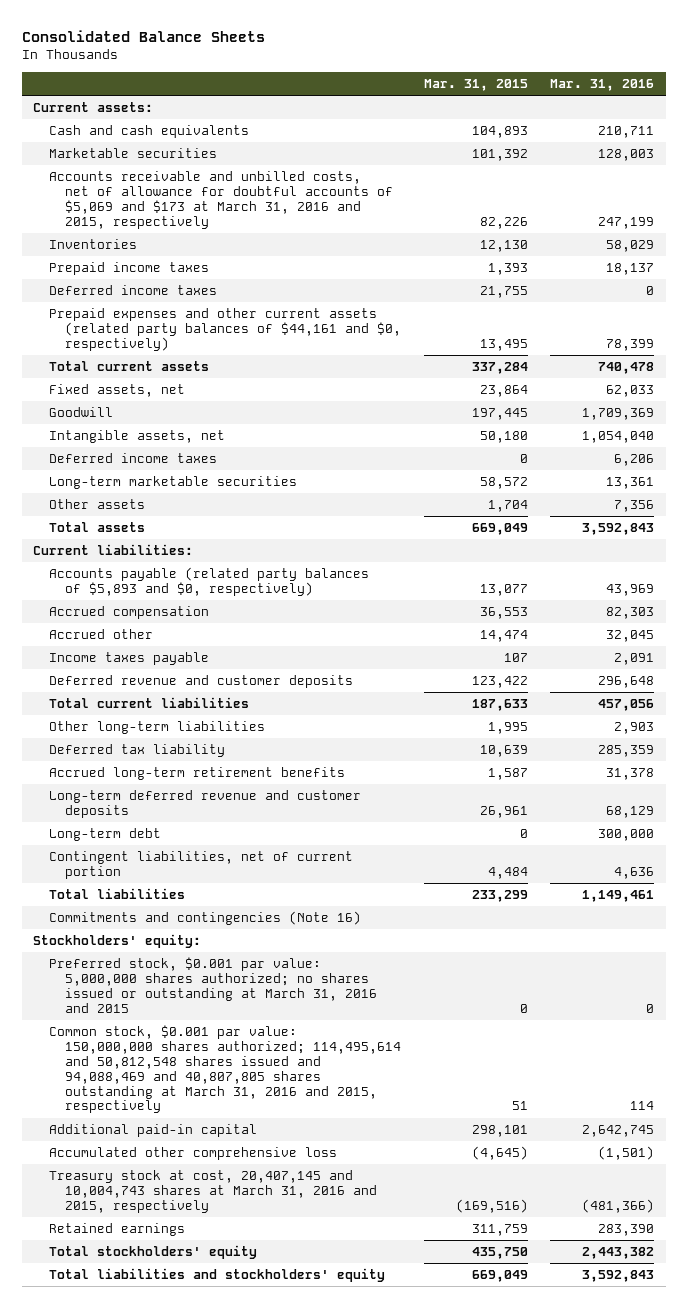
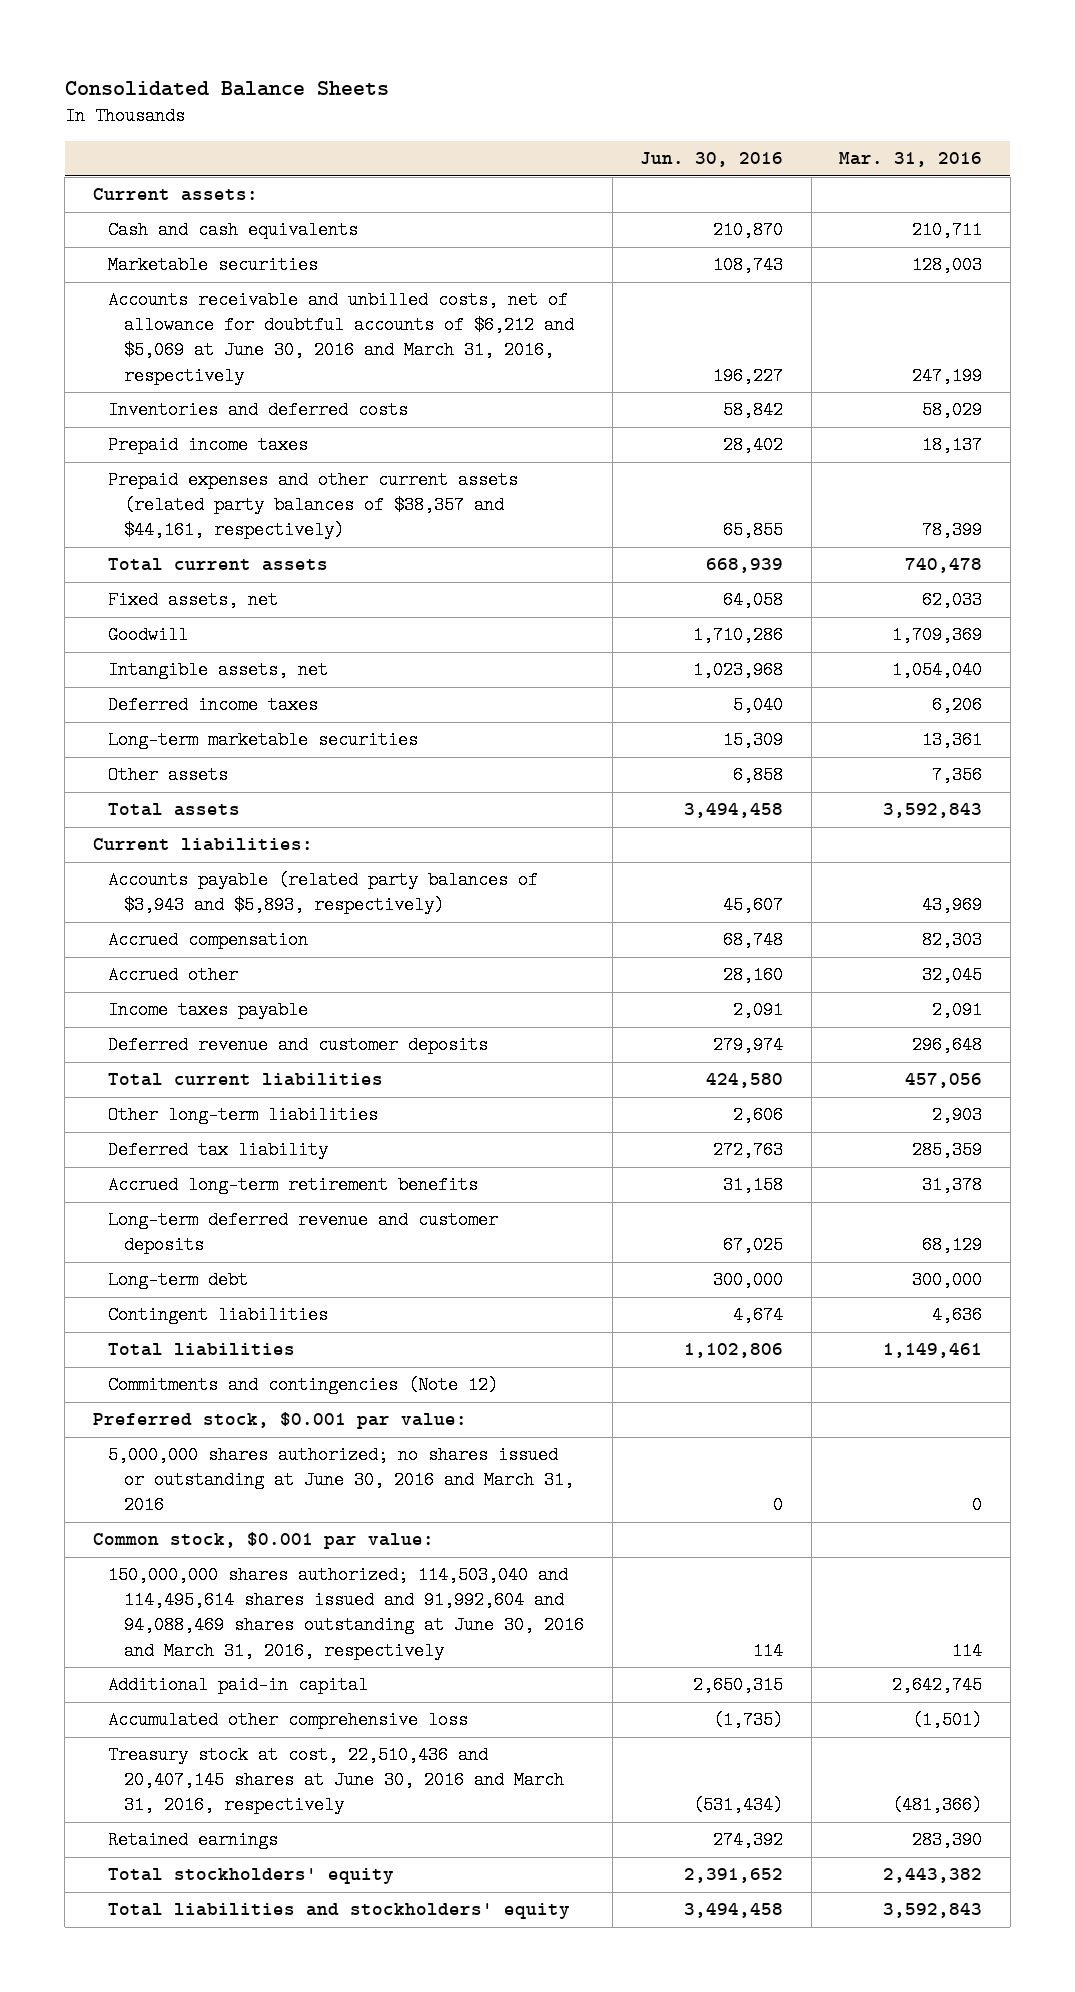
[423,78,528,91] Mar. 31, 2015 -> none
none -> [640,152,784,168] Jun. 30, 2016
[49,171,394,229] Accounts receivable and unbilled costs, net of allowance for doubtful accounts of $5,069 and $173 at March 31, 2016 and 2015, respectively -> [108,291,575,385] Accounts receivable and unbilled costs, net of allowance for doubtful accounts of $6,212 and $5,069 at June 30, 2016 and March 31, 2016, respectively
[49,239,138,250] Inventories -> [108,401,409,420] Inventories and deferred costs
[49,285,218,296] Deferred income taxes -> none
[49,308,402,351] Prepaid expenses and other current assets (related party balances of $44,161 and $0, respectively) -> [108,471,519,540] Prepaid expenses and other current assets (related party balances of $38,357 and $44,161, respectively)
[49,567,370,597] Accounts payable (related party balances of $5,893 and $0, respectively) -> [108,871,539,915] Accounts payable (related party balances of $3,943 and $5,893, respectively)
[49,851,354,880] Contingent liabilities, net of current portion -> [108,1306,329,1325] Contingent liabilities
[33,934,202,949] Stockholders' equity: -> none
[49,911,362,926] Commitments and contingencies (Note 16) -> [108,1376,499,1395] Commitments and contingencies (Note 12)
none -> [92,1412,467,1430] Preferred stock, $0.001 par value:
[49,957,378,1013] Preferred stock, $0.001 par value: 5,000,000 shares authorized; no shares issued or outstanding at March 31, 2016 and 2015 -> [108,1446,575,1515] 5,000,000 shares authorized; no shares issued or outstanding at June 30, 2016 and March 31, 2016
none -> [92,1532,434,1550] Common stock, $0.001 par value:
[49,1025,402,1114] Common stock, $0.001 par value: 150,000,000 shares authorized; 114,495,614 and 50,812,548 shares issued and 94,088,469 and 40,807,805 shares outstanding at March 31, 2016 and 2015, respectively -> [108,1566,585,1660] 150,000,000 shares authorized; 114,503,040 and 114,495,614 shares issued and 91,992,604 and 94,088,469 shares outstanding at June 30, 2016 and March 31, 2016, respectively
[49,1170,378,1213] Treasury stock at cost, 20,407,145 and 10,004,743 shares at March 31, 2016 and 2015, respectively -> [108,1746,565,1815] Treasury stock at cost, 22,510,436 and 20,407,145 shares at June 30, 2016 and March 31, 2016, respectively

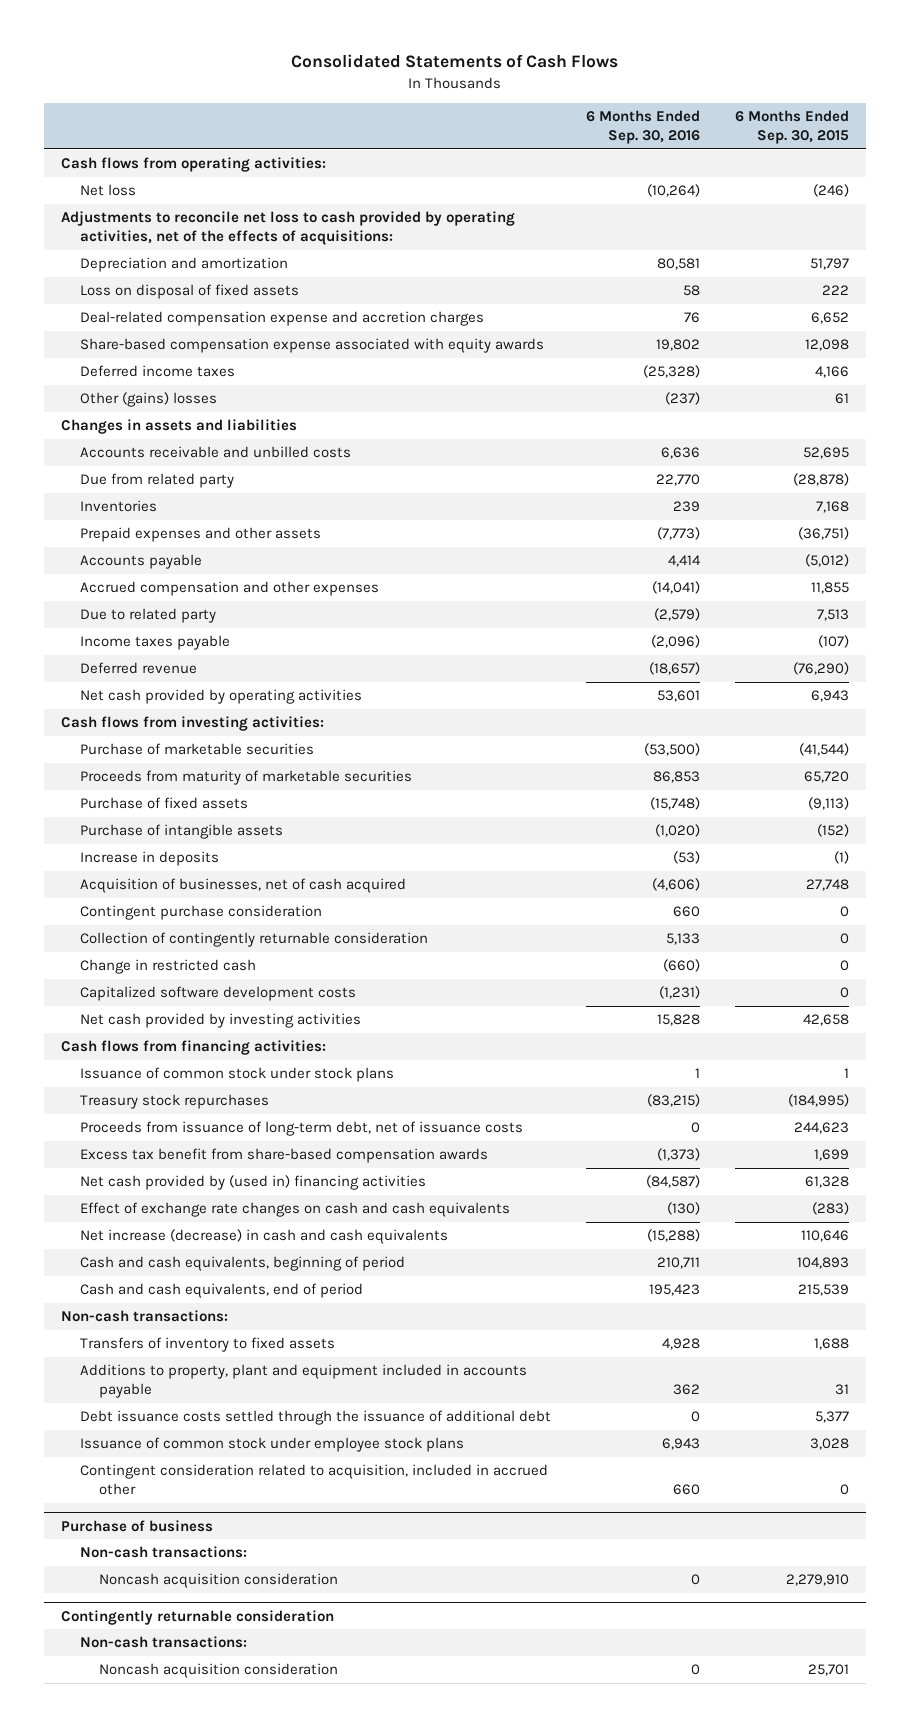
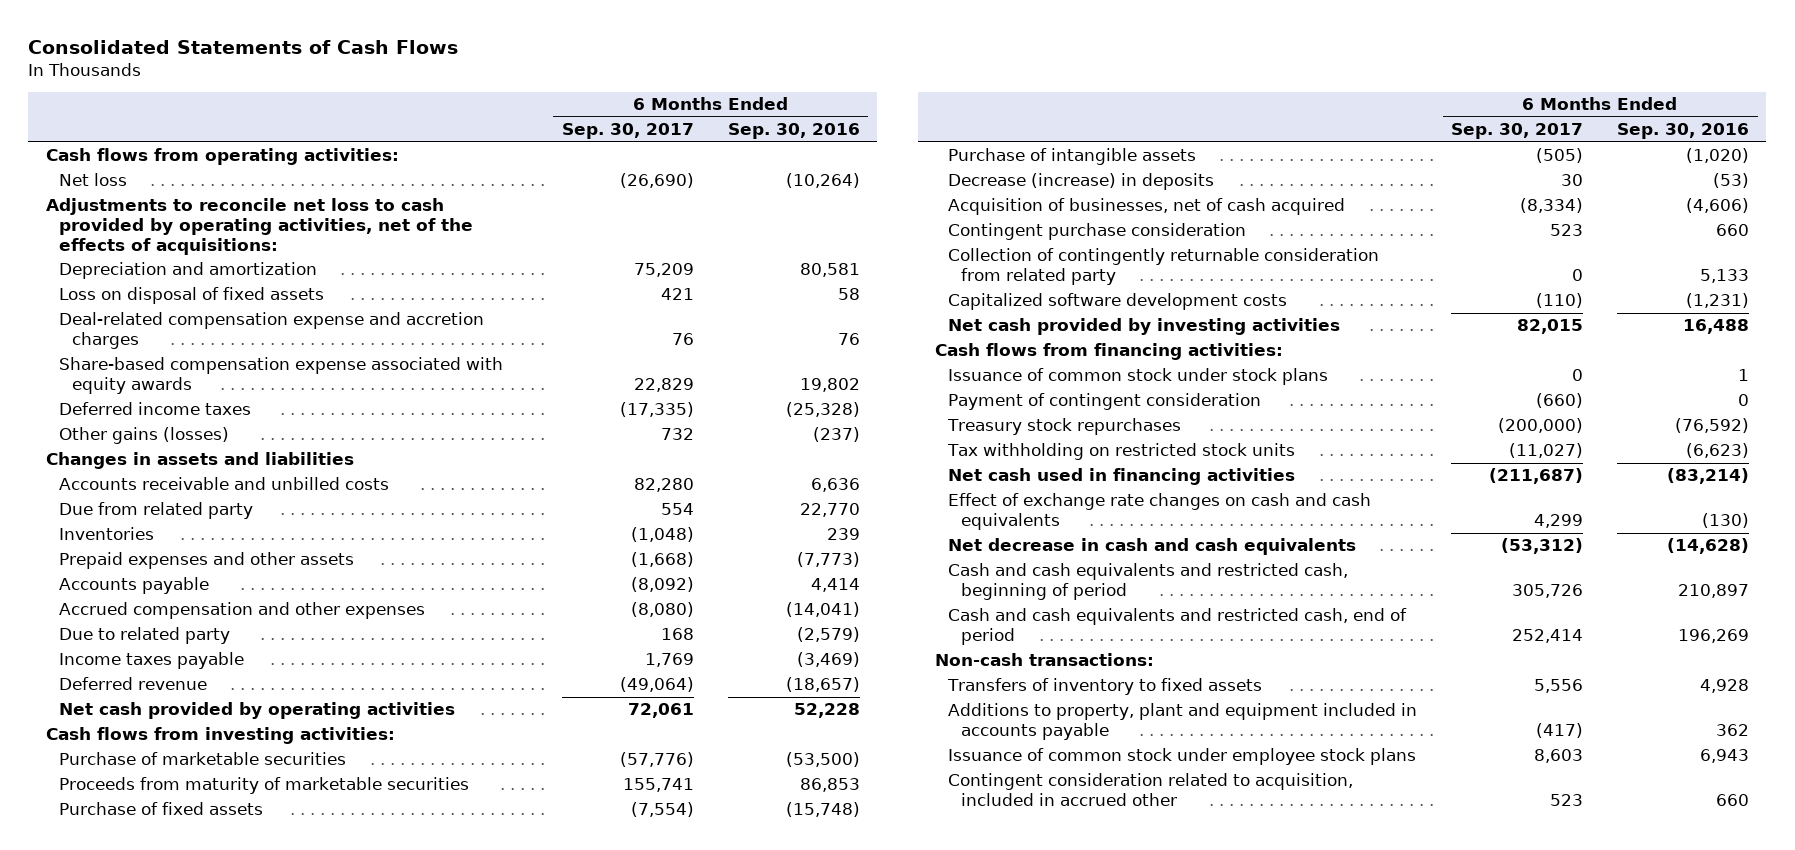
[734,110,849,144] 6 Months Ended Sep. 30, 2015 -> none
none -> [561,123,694,140] Sep. 30, 2017
[79,392,217,408] Other (gains) losses -> [58,427,229,445] Other gains (losses)
[650,635,700,649] (2,096) -> [796,652,860,668] (3,469)
[656,690,700,703] 53,601 -> [793,703,860,719] 52,228
[79,851,219,867] Increase in deposits -> [947,173,1214,191] Decrease (increase) in deposits
[79,959,256,975] Change in restricted cash -> none
[79,932,428,948] Collection of contingently returnable consideration -> [947,248,1379,286] Collection of contingently returnable consideration from related party
[656,1014,700,1027] 15,828 -> [1683,319,1750,335] 16,488
[79,1121,523,1137] Proceeds from issuance of long-term debt, net of issuance costs -> none
[79,1148,488,1164] Excess tax benefit from share-based compensation awards -> none
none -> [947,393,1261,411] Payment of contingent consideration
[646,1094,700,1108] (83,215) -> [1675,418,1750,434] (76,592)
none -> [946,443,1295,461] Tax withholding on restricted stock units
[79,1175,426,1191] Net cash provided by (used in) financing activities -> [947,468,1295,486] Net cash used in financing activities
[645,1175,700,1189] (84,587) -> [1667,468,1750,485] (83,214)
[79,1229,448,1245] Net increase (decrease) in cash and cash equivalents -> [947,538,1356,556] Net decrease in cash and cash equivalents
[646,1229,700,1243] (15,288) -> [1667,538,1750,555] (14,628)
[79,1256,405,1272] Cash and cash equivalents, beginning of period -> [947,563,1348,601] Cash and cash equivalents and restricted cash, beginning of period
[656,1257,700,1270] 210,711 -> [1678,584,1750,599] 210,897
[79,1283,363,1299] Cash and cash equivalents, end of period -> [947,608,1407,646] Cash and cash equivalents and restricted cash, end of period
[648,1284,700,1297] 195,423 -> [1678,629,1750,644] 196,269
[79,1410,551,1426] Debt issuance costs settled through the issuance of additional debt -> none
[61,1519,214,1532] Purchase of business -> none
[79,1546,247,1559] Non-cash transactions: -> none
[98,1573,338,1589] Noncash acquisition consideration -> none
[61,1609,335,1625] Contingently returnable consideration -> none
[79,1636,247,1649] Non-cash transactions: -> none
[98,1663,338,1679] Noncash acquisition consideration -> none

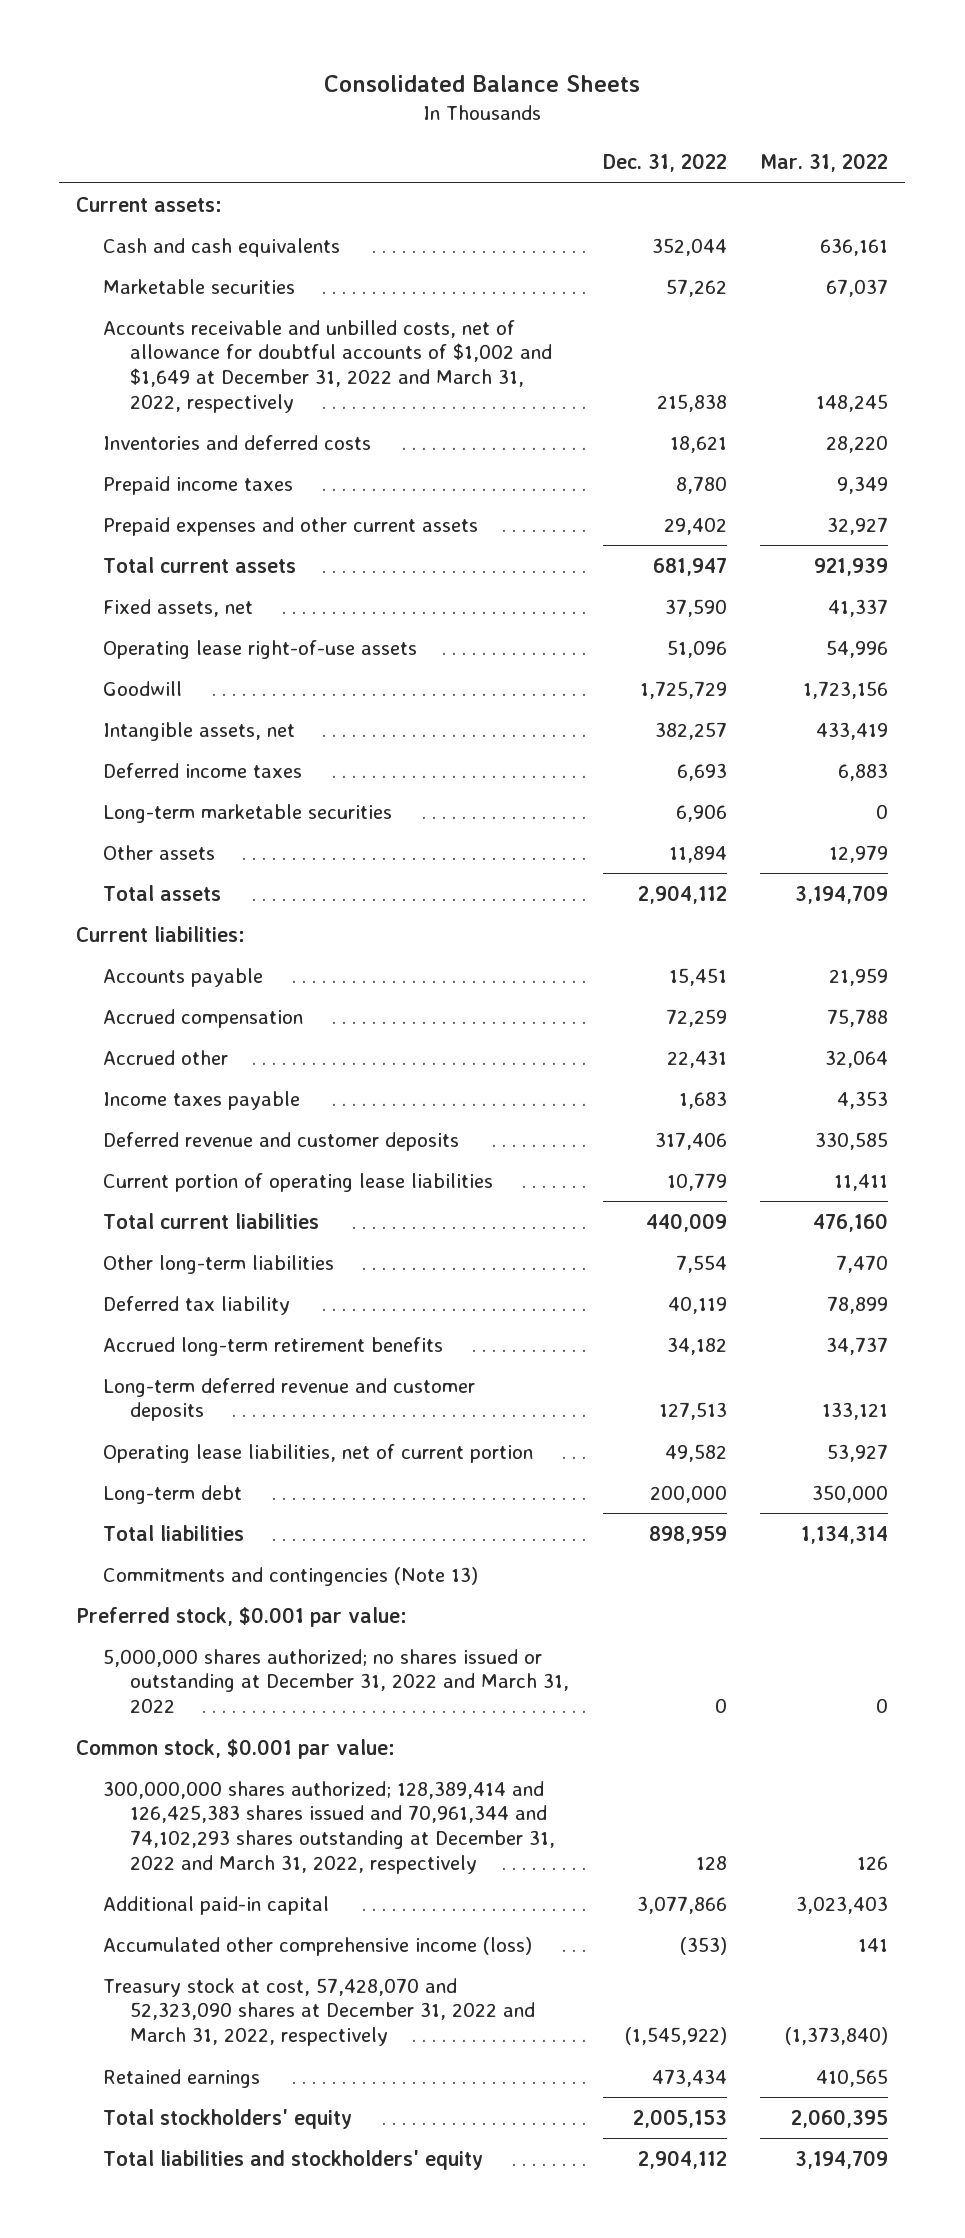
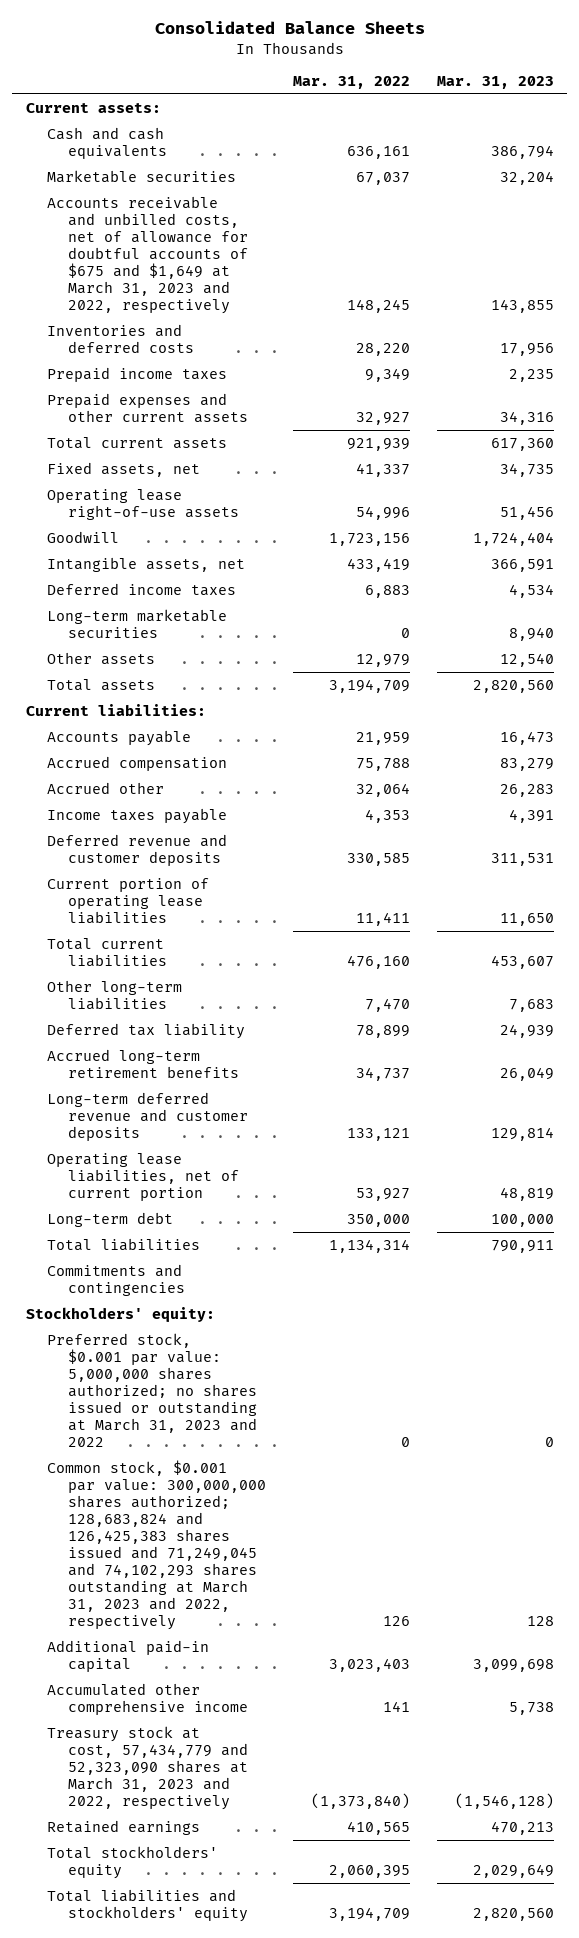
[602,153,727,173] Dec. 31, 2022 -> none
none -> [436,75,554,89] Mar. 31, 2023
[102,319,552,413] Accounts receivable and unbilled costs, net of allowance for doubtful accounts of $1,002 and $1,649 at December 31, 2022 and March 31, 2022, respectively -> [46,195,248,315] Accounts receivable and unbilled costs, net of allowance for doubtful accounts of $675 and $1,649 at March 31, 2023 and 2022, respectively
[76,1606,408,1627] Preferred stock, $0.001 par value: -> none
[76,1738,396,1759] Common stock, $0.001 par value: -> none
[102,1566,478,1586] Commitments and contingencies (Note 13) -> [46,1263,185,1296] Commitments and contingencies
none -> [25,1306,215,1322] Stockholders' equity:
[102,1648,569,1714] 5,000,000 shares authorized; no shares issued or outstanding at December 31, 2022 and March 31, 2022 -> [46,1332,257,1448] Preferred stock, $0.001 par value: 5,000,000 shares authorized; no shares issued or outstanding at March 31, 2023 and 2022
[102,1780,555,1874] 300,000,000 shares authorized; 128,389,414 and 126,425,383 shares issued and 70,961,344 and 74,102,293 shares outstanding at December 31, 2022 and March 31, 2022, respectively -> [46,1459,266,1631] Common stock, $0.001 par value: 300,000,000 shares authorized; 128,683,824 and 126,425,383 shares issued and 71,249,045 and 74,102,293 shares outstanding at March 31, 2023 and 2022, respectively
[102,1936,532,1956] Accumulated other comprehensive income (loss) -> [46,1682,248,1715] Accumulated other comprehensive income
[102,1977,535,2047] Treasury stock at cost, 57,428,070 and 52,323,090 shares at December 31, 2022 and March 31, 2022, respectively -> [46,1725,248,1811] Treasury stock at cost, 57,434,779 and 52,323,090 shares at March 31, 2023 and 2022, respectively

